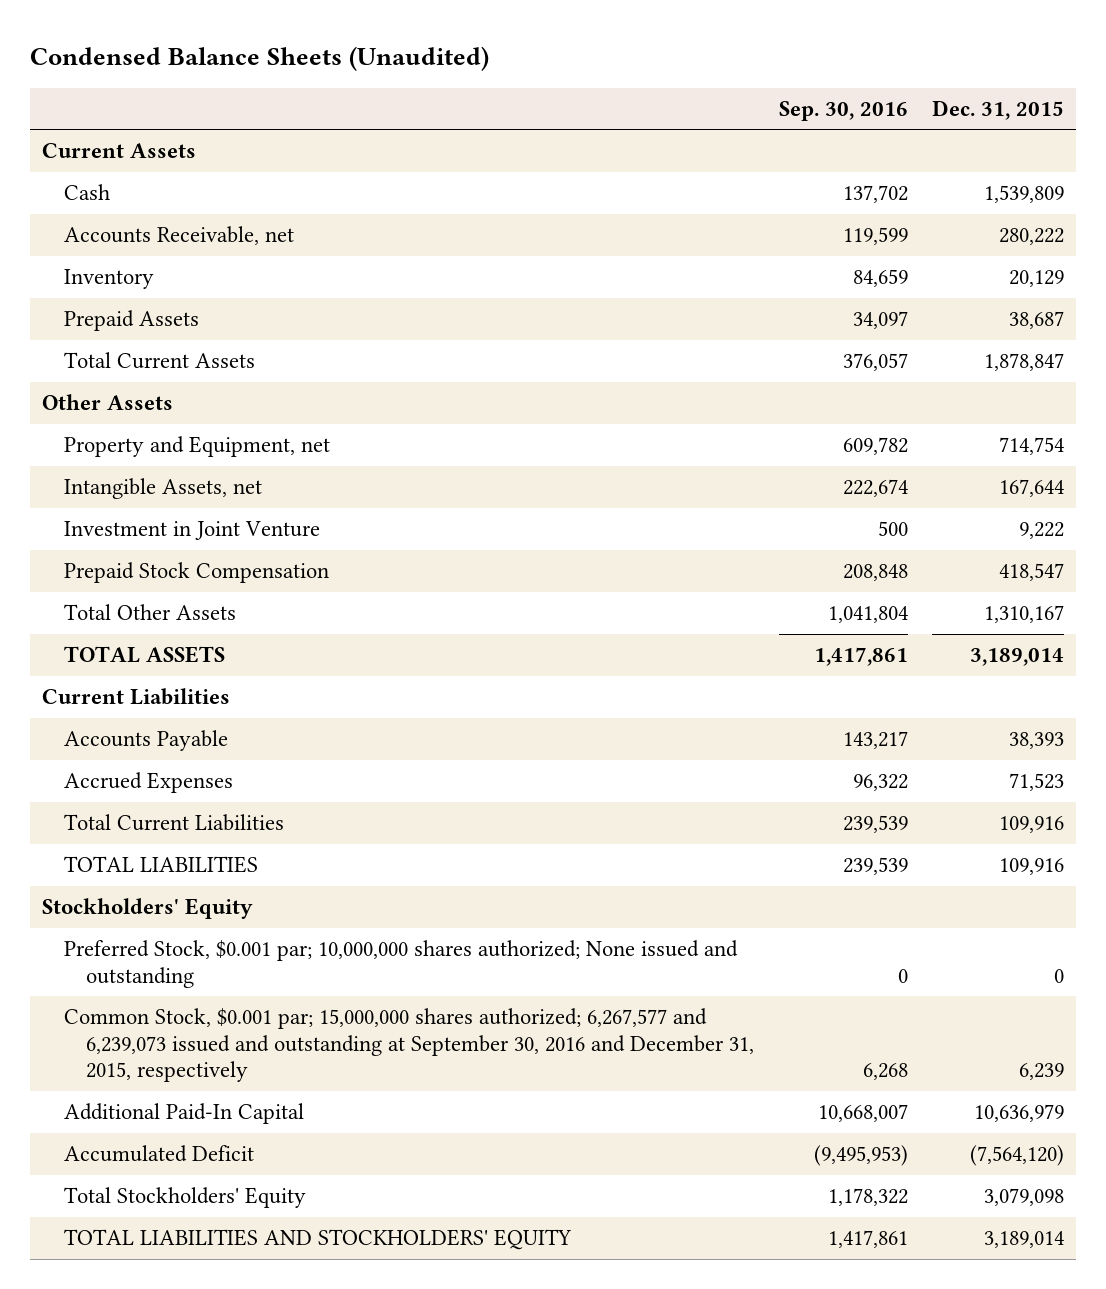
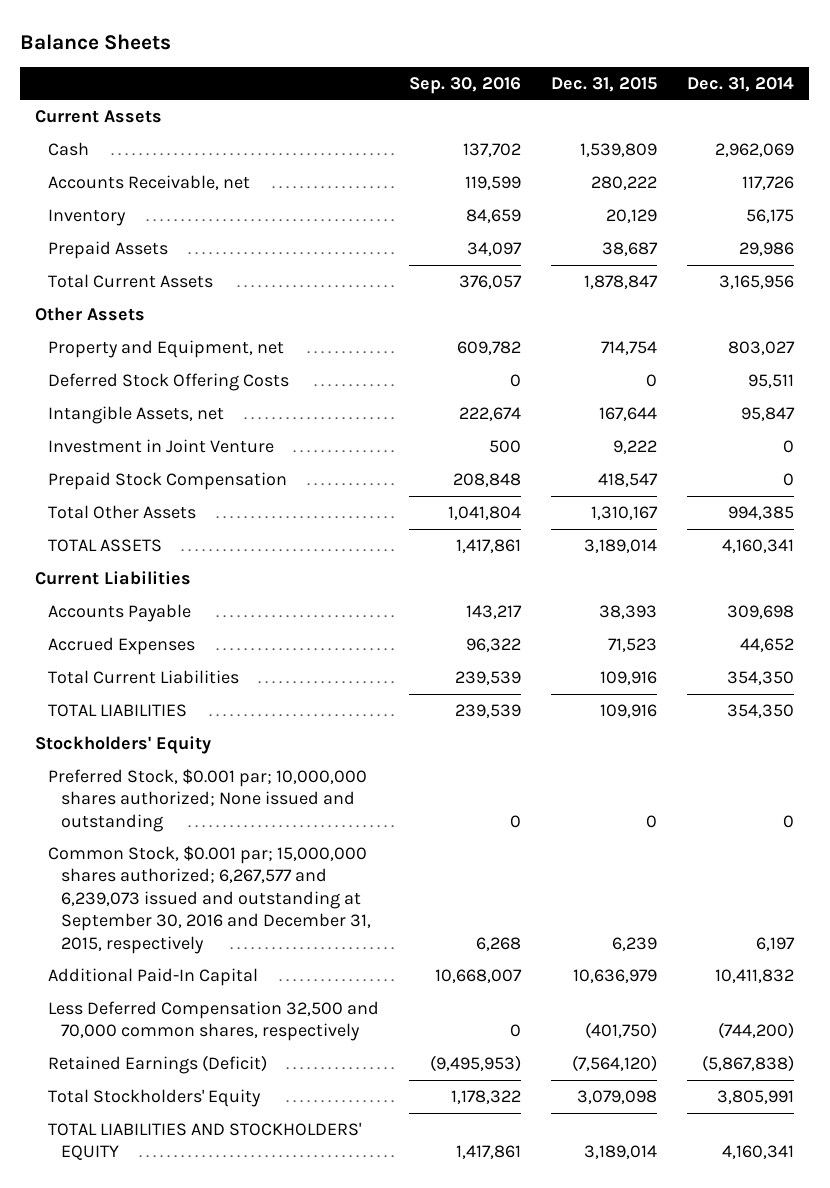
[30,46,490,72] Condensed Balance Sheets (Unaudited) -> [20,33,172,50] Balance Sheets
none -> [687,76,795,92] Dec. 31, 2014
none -> [48,373,290,392] Deferred Stock Offering Costs
none -> [48,1001,380,1042] Less Deferred Compensation 32,500 and 70,000 common shares, respectively
[64,1145,255,1163] Accumulated Deficit -> [48,1055,268,1075] Retained Earnings (Deficit)

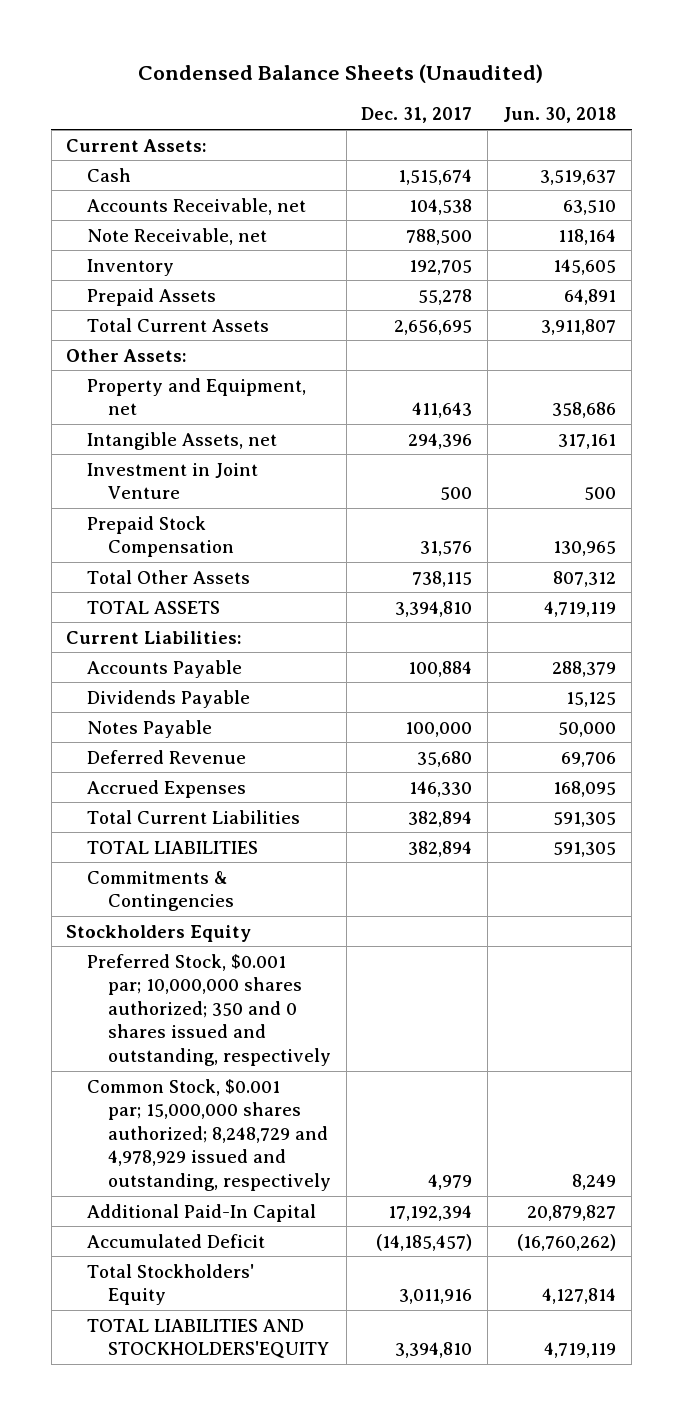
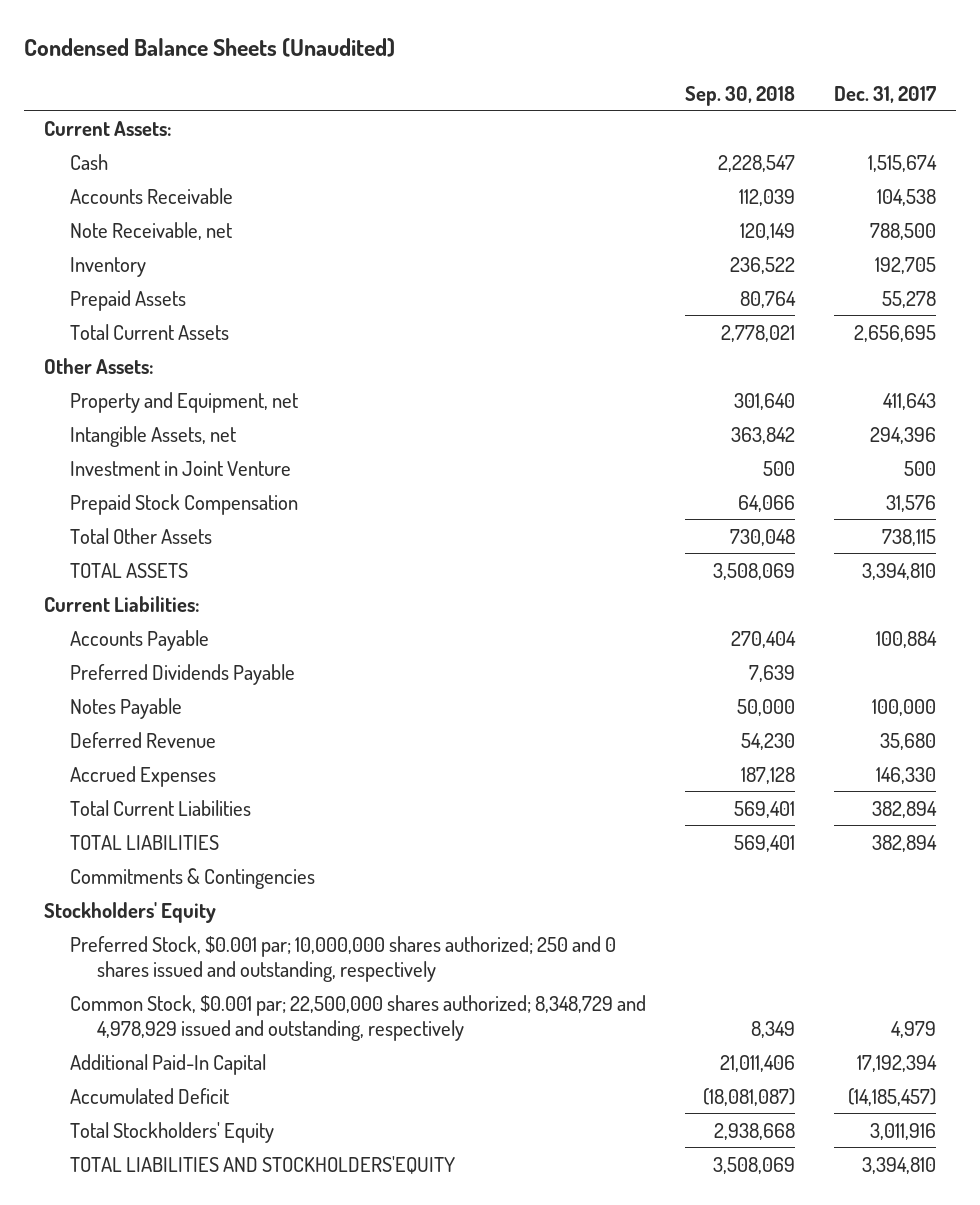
[503,107,617,124] Jun. 30, 2018 -> none
none -> [685,85,796,106] Sep. 30, 2018
[87,197,307,215] Accounts Receivable, net -> [70,187,234,204] Accounts Receivable
[87,689,251,708] Dividends Payable -> [70,663,296,685] Preferred Dividends Payable
[66,924,252,942] Stockholders Equity -> [43,901,216,923] Stockholders' Equity
[87,953,331,1067] Preferred Stock, $0.001 par; 10,000,000 shares authorized; 350 and 0 shares issued and outstanding, respectively -> [70,935,617,982] Preferred Stock, $0.001 par; 10,000,000 shares authorized; 250 and 0 shares issued and outstanding, respectively
[87,1078,331,1192] Common Stock, $0.001 par; 15,000,000 shares authorized; 8,248,729 and 4,978,929 issued and outstanding, respectively -> [70,994,647,1041] Common Stock, $0.001 par; 22,500,000 shares authorized; 8,348,729 and 4,978,929 issued and outstanding, respectively

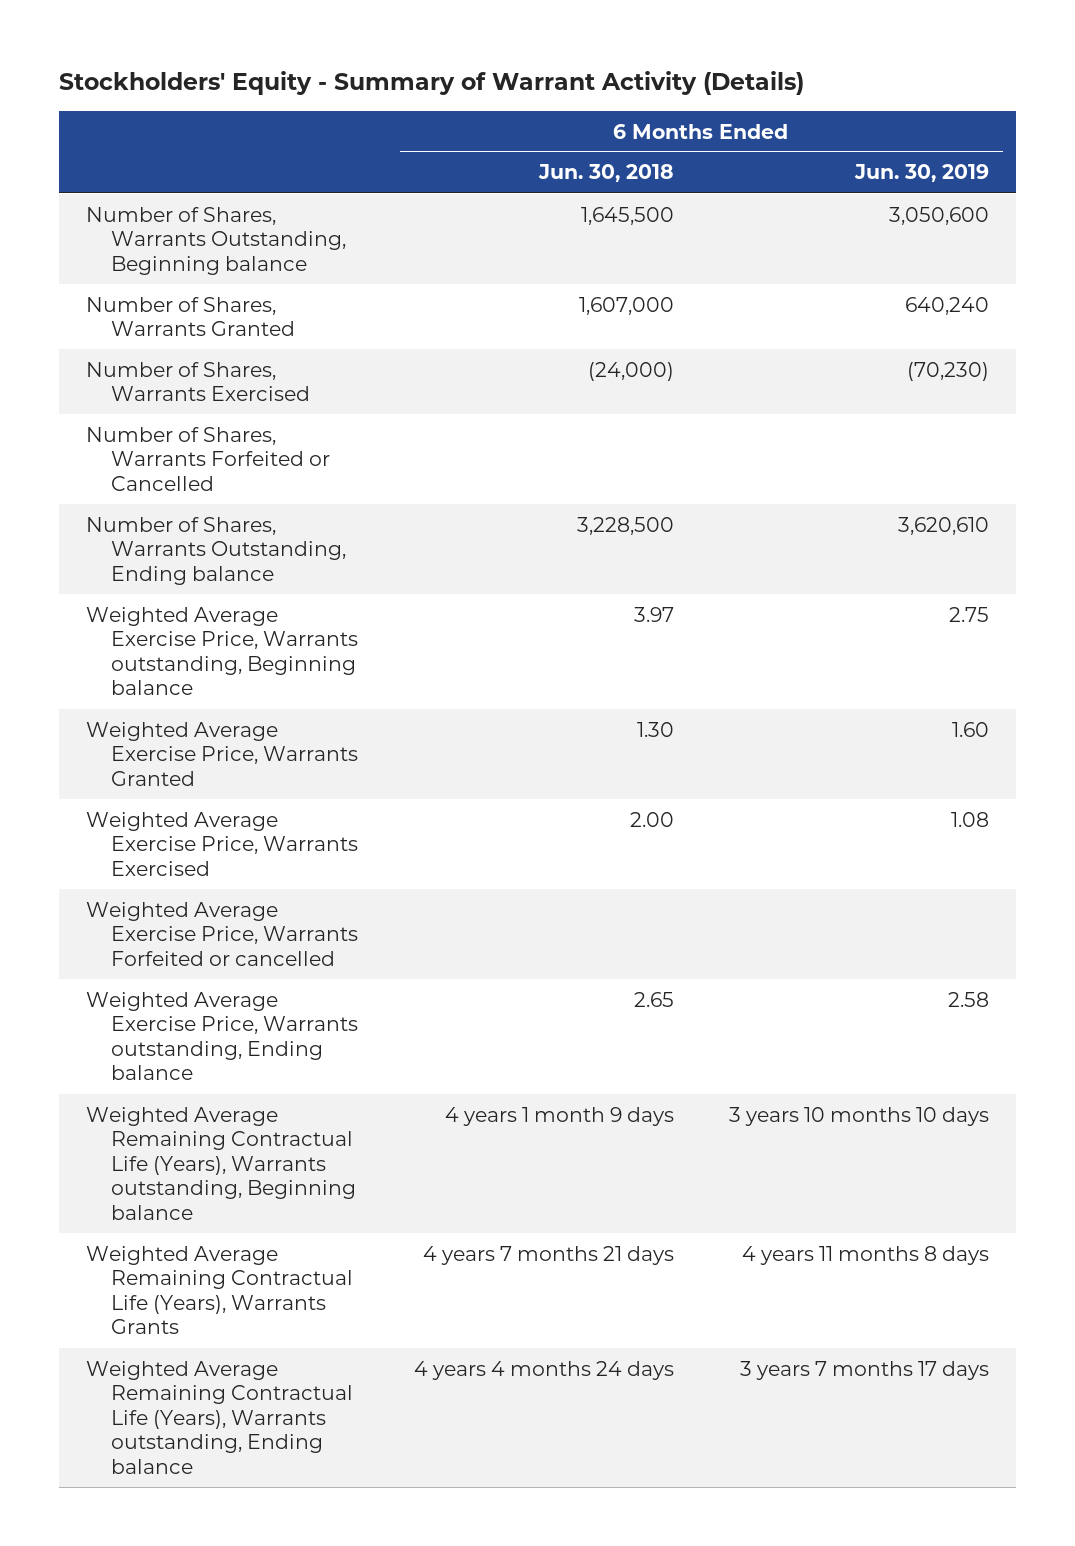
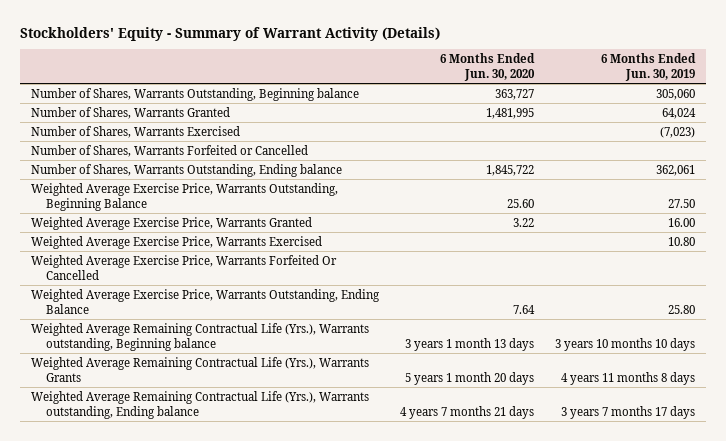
[537,164,674,183] Jun. 30, 2018 -> none
none -> [439,53,535,82] 6 Months Ended Jun. 30, 2020
[888,206,989,225] 3,050,600 -> [656,88,696,100] 305,060
[904,296,989,315] 640,240 -> [662,107,697,119] 64,024
[906,361,989,381] (70,230) -> [660,126,696,138] (7,023)
[897,516,989,535] 3,620,610 -> [656,164,696,176] 362,061
[86,606,359,696] Weighted Average Exercise Price, Warrants outstanding, Beginning balance -> [30,182,338,211] Weighted Average Exercise Price, Warrants Outstanding, Beginning Balance
[948,606,989,622] 2.75 -> [668,198,696,208] 27.50
[951,721,989,737] 1.60 -> [668,217,696,227] 16.00
[950,811,989,827] 1.08 -> [668,236,696,246] 10.80
[86,901,359,966] Weighted Average Exercise Price, Warrants Forfeited or cancelled -> [30,254,337,280] Weighted Average Exercise Price, Warrants Forfeited Or Cancelled
[86,991,359,1081] Weighted Average Exercise Price, Warrants outstanding, Ending balance -> [30,288,380,314] Weighted Average Exercise Price, Warrants Outstanding, Ending Balance
[947,991,989,1007] 2.58 -> [668,304,696,314] 25.80
[86,1106,357,1220] Weighted Average Remaining Contractual Life (Years), Warrants outstanding, Beginning balance -> [30,322,369,351] Weighted Average Remaining Contractual Life (Yrs.), Warrants outstanding, Beginning balance
[86,1245,354,1335] Weighted Average Remaining Contractual Life (Years), Warrants Grants -> [30,356,369,382] Weighted Average Remaining Contractual Life (Yrs.), Warrants Grants
[86,1360,354,1474] Weighted Average Remaining Contractual Life (Years), Warrants outstanding, Ending balance -> [30,390,369,419] Weighted Average Remaining Contractual Life (Yrs.), Warrants outstanding, Ending balance

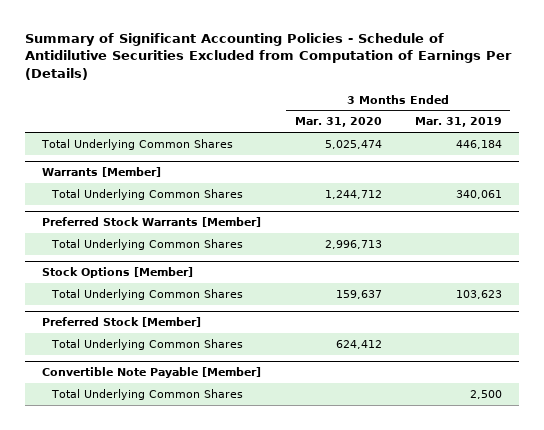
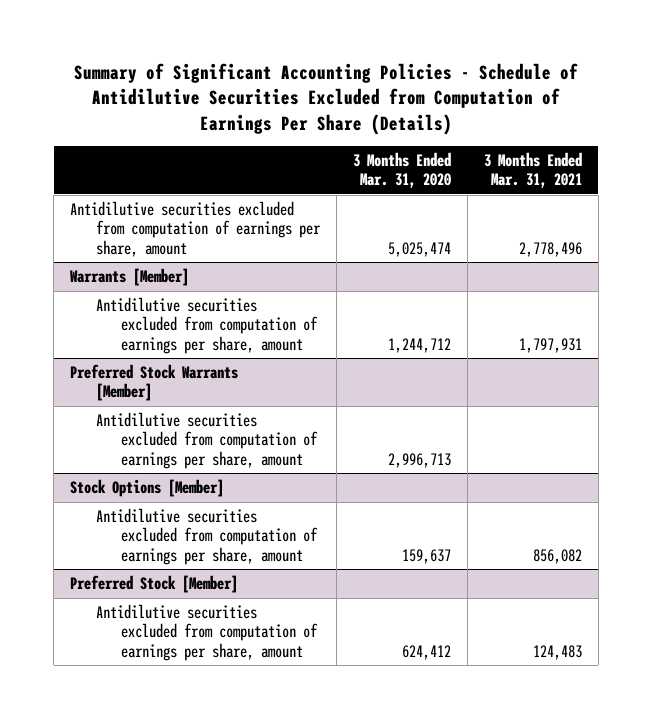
[25,32,513,80] Summary of Significant Accounting Policies - Schedule of Antidilutive Securities Excluded from Computation of Earnings Per (Details) -> [73,62,578,135] Summary of Significant Accounting Policies - Schedule of Antidilutive Securities Excluded from Computation of Earnings Per Share (Details)
[415,117,503,128] Mar. 31, 2019 -> none
none -> [483,152,582,189] 3 Months Ended Mar. 31, 2021
[41,138,234,150] Total Underlying Common Shares -> [70,201,321,257] Antidilutive securities excluded from computation of earnings per share, amount
[50,188,243,200] Total Underlying Common Shares -> [95,297,319,354] Antidilutive securities excluded from computation of earnings per share, amount
[50,238,243,250] Total Underlying Common Shares -> [95,412,319,469] Antidilutive securities excluded from computation of earnings per share, amount
[50,288,243,300] Total Underlying Common Shares -> [95,508,319,565] Antidilutive securities excluded from computation of earnings per share, amount
[42,367,262,379] Convertible Note Payable [Member] -> none
[50,388,243,400] Total Underlying Common Shares -> none
[50,338,243,350] Total Underlying Common Shares -> [95,604,319,661] Antidilutive securities excluded from computation of earnings per share, amount

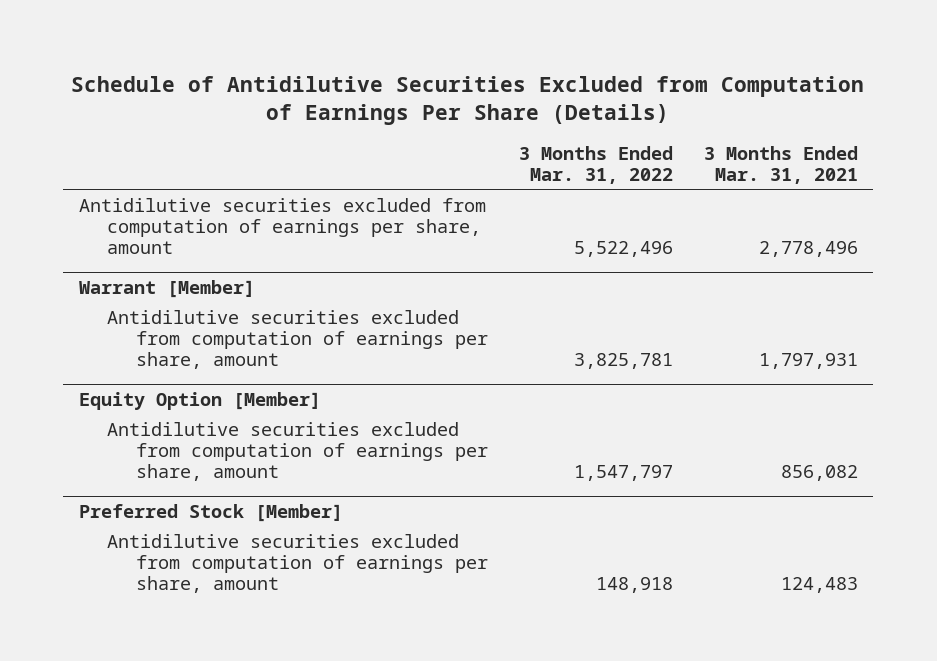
[73,62,578,135] Summary of Significant Accounting Policies - Schedule of Antidilutive Securities Excluded from Computation of Earnings Per Share (Details) -> [71,75,865,125] Schedule of Antidilutive Securities Excluded from Computation of Earnings Per Share (Details)
[352,152,451,189] 3 Months Ended Mar. 31, 2020 -> none
none -> [518,145,673,184] 3 Months Ended Mar. 31, 2022
[70,268,190,287] Warrants [Member] -> [78,280,255,299] Warrant [Member]
[70,364,239,402] Preferred Stock Warrants [Member] -> none
[95,412,319,469] Antidilutive securities excluded from computation of earnings per share, amount -> none
[70,479,225,498] Stock Options [Member] -> [78,392,321,411] Equity Option [Member]

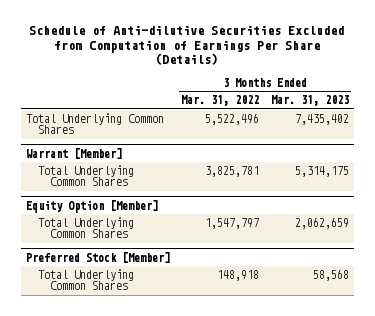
[71,75,865,125] Schedule of Antidilutive Securities Excluded from Computation of Earnings Per Share (Details) -> [29,25,345,66] Schedule of Anti-dilutive Securities Excluded from Computation of Earnings Per Share (Details)
[703,145,858,184] 3 Months Ended Mar. 31, 2021 -> none
none -> [270,95,349,107] Mar. 31, 2023
[78,197,486,254] Antidilutive securities excluded from computation of earnings per share, amount -> [26,113,165,135] Total Underlying Common Shares
[107,309,488,369] Antidilutive securities excluded from computation of earnings per share, amount -> [38,165,135,187] Total Underlying Common Shares
[107,421,488,481] Antidilutive securities excluded from computation of earnings per share, amount -> [38,217,135,239] Total Underlying Common Shares
[107,533,488,593] Antidilutive securities excluded from computation of earnings per share, amount -> [38,269,135,291] Total Underlying Common Shares

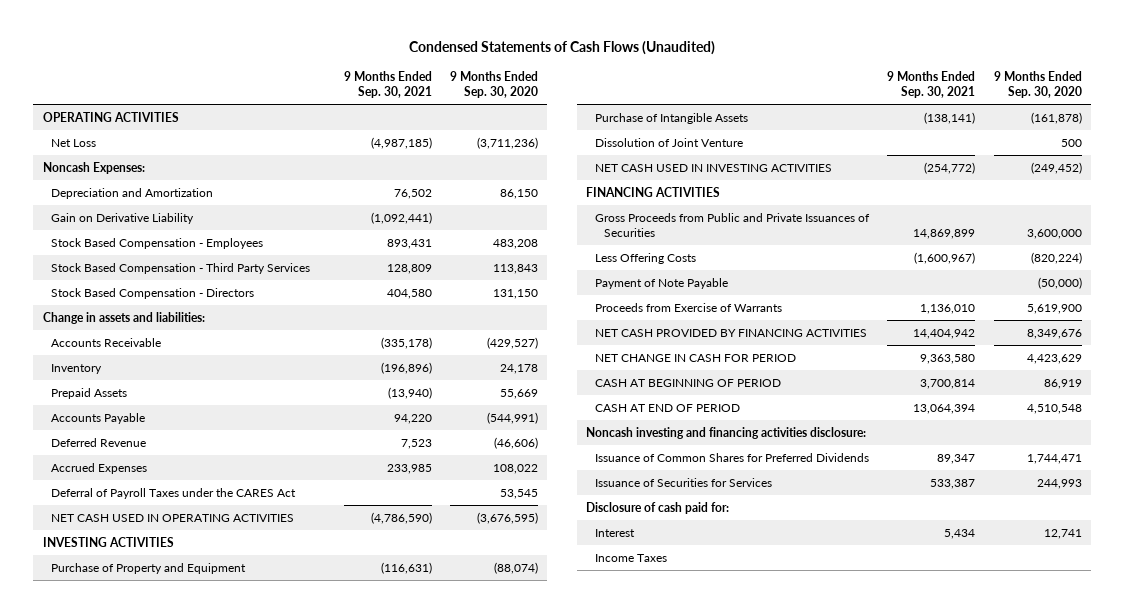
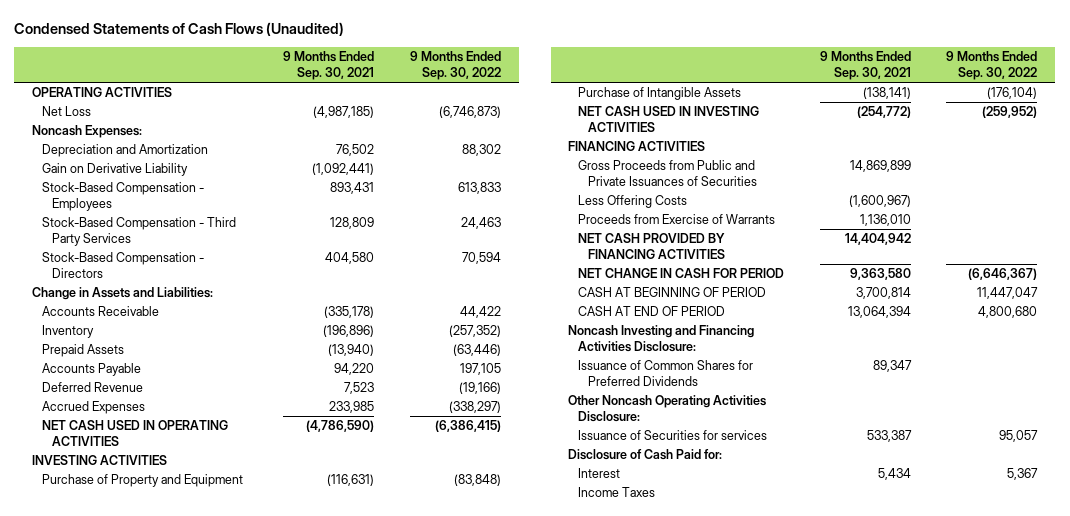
[450,70,539,99] 9 Months Ended Sep. 30, 2020 -> none
none -> [410,51,502,81] 9 Months Ended Sep. 30, 2022
[51,237,264,249] Stock Based Compensation - Employees -> [41,182,204,212] Stock-Based Compensation - Employees
[51,262,311,274] Stock Based Compensation - Third Party Services -> [41,217,236,247] Stock-Based Compensation - Third Party Services
[51,287,255,299] Stock Based Compensation - Directors -> [41,252,204,279] Stock-Based Compensation - Directors
[42,311,205,324] Change in assets and liabilities: -> [32,287,214,301] Change in Assets and Liabilities:
[51,487,297,499] Deferral of Payroll Taxes under the CARES Act -> none
[595,137,744,147] Dissolution of Joint Venture -> none
[595,277,729,289] Payment of Note Payable -> none
[586,426,867,439] Noncash investing and financing activities disclosure: -> [568,325,755,353] Noncash Investing and Financing Activities Disclosure:
none -> [568,395,767,423] Other Noncash Operating Activities Disclosure:
[595,477,773,487] Issuance of Securities for Services -> [578,430,768,441] Issuance of Securities for services
[586,501,730,514] Disclosure of cash paid for: -> [568,449,723,461] Disclosure of Cash Paid for:

